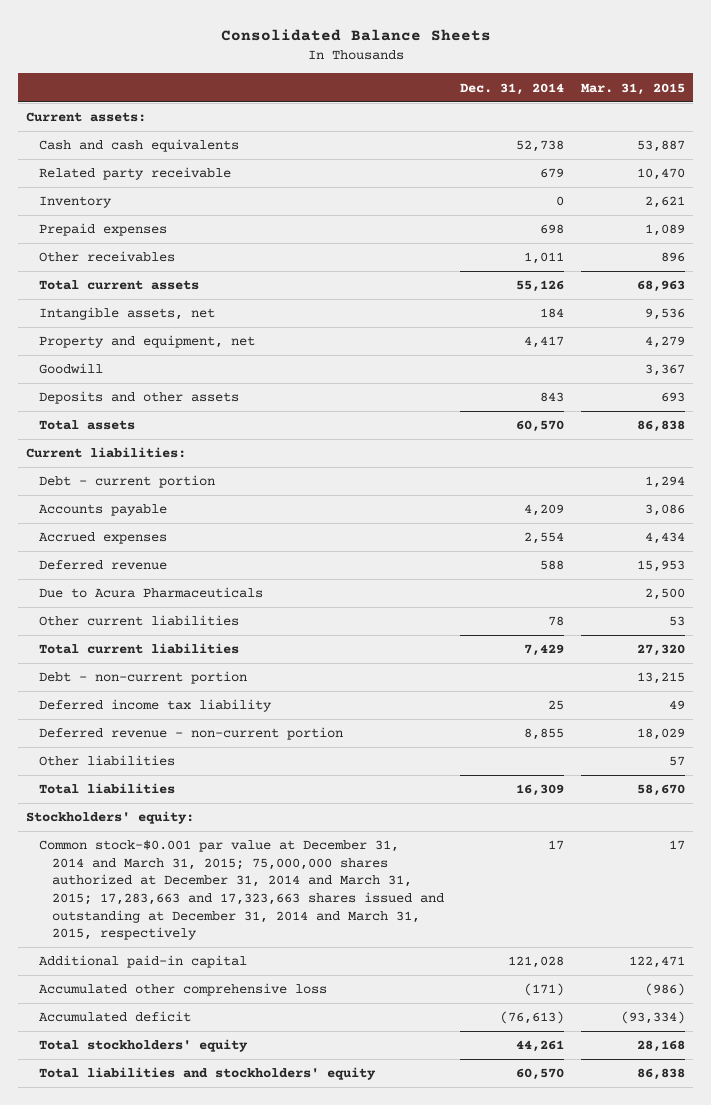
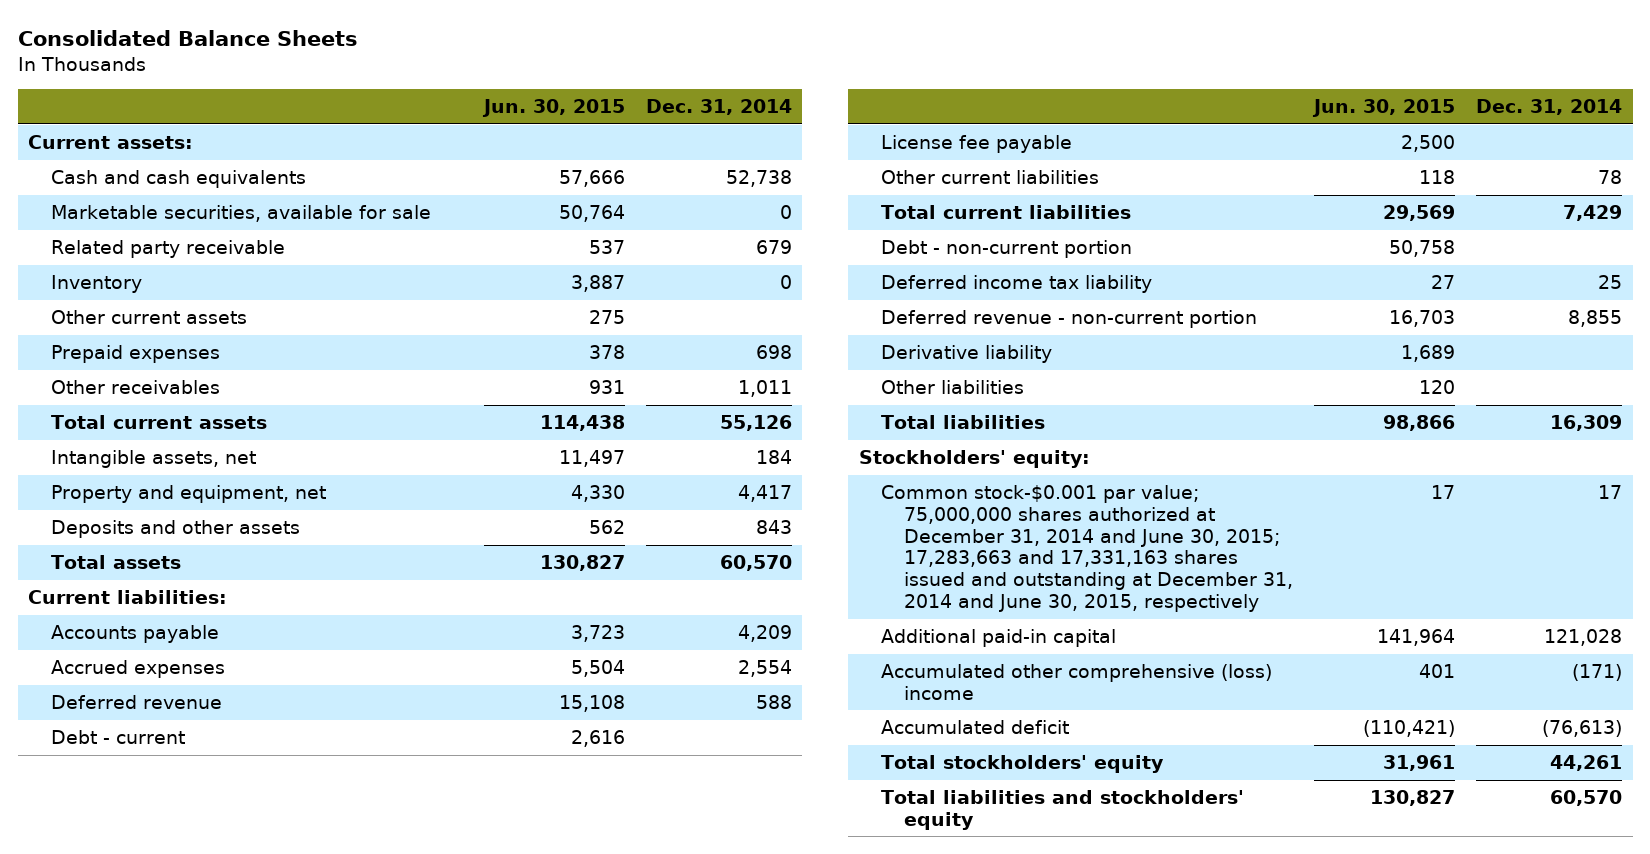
[580,82,685,95] Mar. 31, 2015 -> none
none -> [481,99,625,118] Jun. 30, 2015
none -> [50,204,431,222] Marketable securities, available for sale
none -> [50,309,247,324] Other current assets
[38,363,103,375] Goodwill -> none
[38,475,215,489] Debt - current portion -> none
none -> [50,729,185,744] Debt - current
[38,587,263,599] Due to Acura Pharmaceuticals -> [881,134,1073,153] License fee payable
none -> [881,344,1053,363] Derivative liability
[38,840,444,941] Common stock-$0.001 par value at December 31, 2014 and March 31, 2015; 75,000,000 shares authorized at December 31, 2014 and March 31, 2015; 17,283,663 and 17,323,663 shares issued and outstanding at December 31, 2014 and March 31, 2015, respectively -> [881,484,1293,612] Common stock-$0.001 par value; 75,000,000 shares authorized at December 31, 2014 and June 30, 2015; 17,283,663 and 17,331,163 shares issued and outstanding at December 31, 2014 and June 30, 2015, respectively
[38,983,327,997] Accumulated other comprehensive loss -> [881,663,1273,700] Accumulated other comprehensive (loss) income

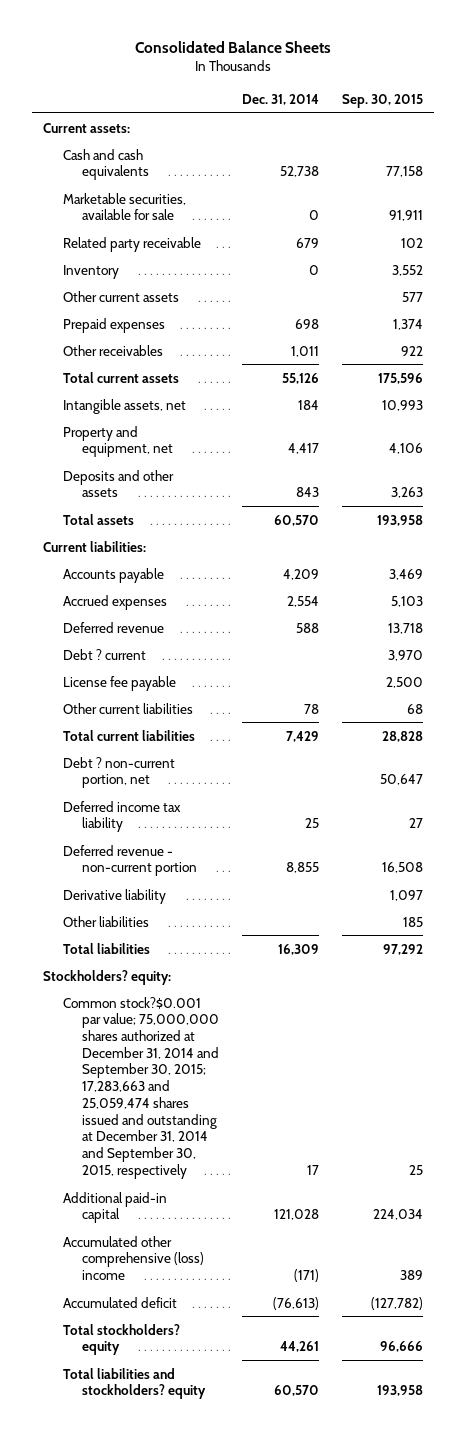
[481,99,625,118] Jun. 30, 2015 -> none
none -> [341,93,423,108] Sep. 30, 2015
[50,729,185,744] Debt - current -> [62,648,146,660] Debt ? current
[881,239,1133,258] Debt - non-current portion -> [62,756,175,789] Debt ? non-current portion, net
[858,449,1090,468] Stockholders' equity: -> [43,969,172,985] Stockholders? equity:
[881,484,1293,612] Common stock-$0.001 par value; 75,000,000 shares authorized at December 31, 2014 and June 30, 2015; 17,283,663 and 17,331,163 shares issued and outstanding at December 31, 2014 and June 30, 2015, respectively -> [62,996,220,1179] Common stock?$0.001 par value; 75,000,000 shares authorized at December 31, 2014 and September 30, 2015; 17,283,663 and 25,059,474 shares issued and outstanding at December 31, 2014 and September 30, 2015, respectively
[881,754,1165,773] Total stockholders' equity -> [62,1323,180,1356] Total stockholders? equity
[881,789,1245,830] Total liabilities and stockholders' equity -> [62,1367,207,1400] Total liabilities and stockholders? equity

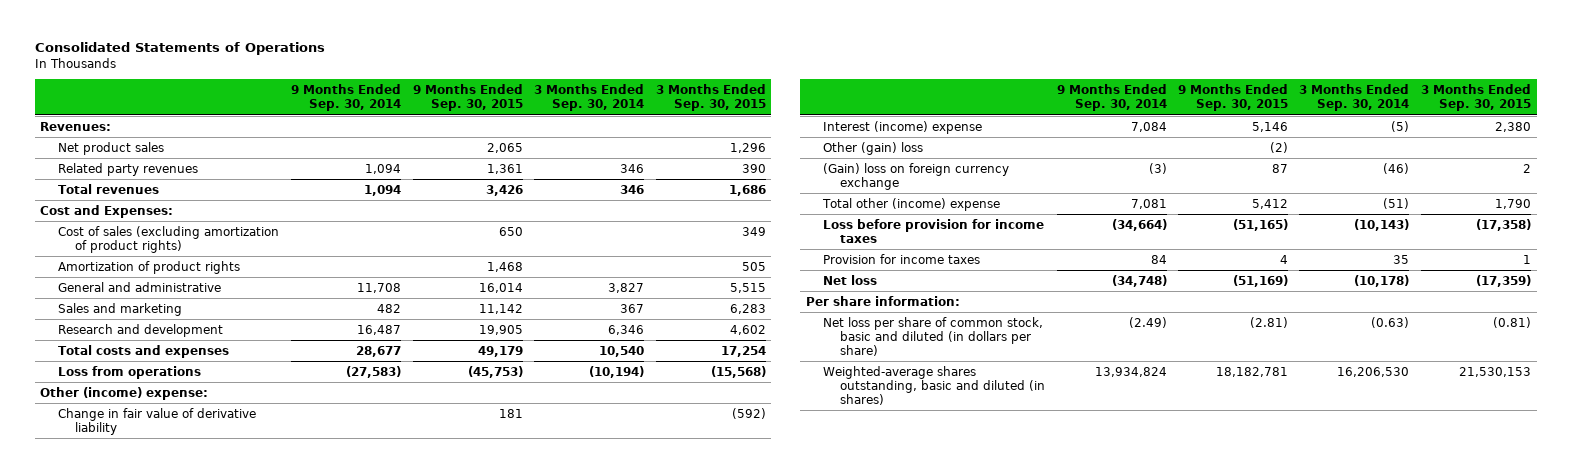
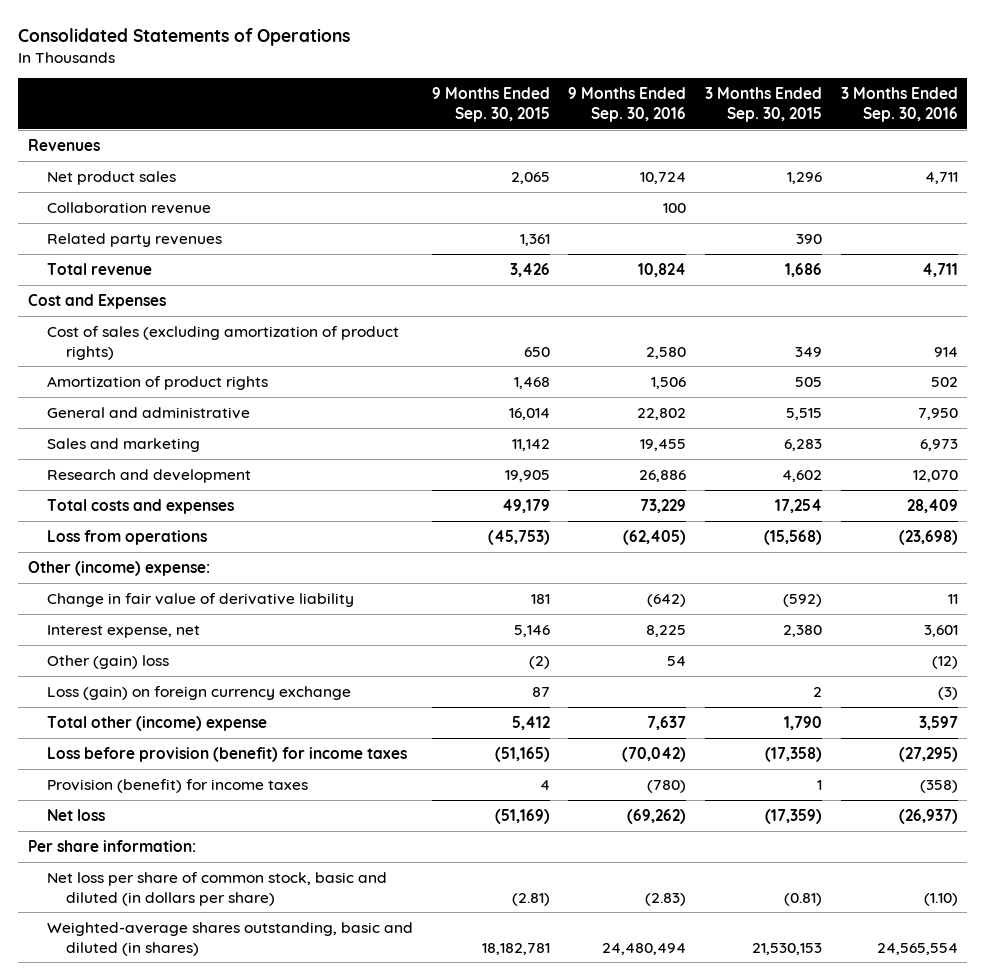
[291,84,402,112] 9 Months Ended Sep. 30, 2014 -> none
[534,84,645,112] 3 Months Ended Sep. 30, 2014 -> none
none -> [568,87,687,123] 9 Months Ended Sep. 30, 2016
none -> [840,87,958,123] 3 Months Ended Sep. 30, 2016
[40,121,112,131] Revenues: -> [27,138,100,151] Revenues
none -> [46,201,211,214] Collaboration revenue
[57,183,159,194] Total revenues -> [46,262,152,275] Total revenue
[40,204,174,218] Cost and Expenses: -> [27,293,166,309] Cost and Expenses
[822,120,982,134] Interest (income) expense -> [46,624,200,638] Interest expense, net
[822,162,1009,190] (Gain) loss on foreign currency exchange -> [46,685,351,700] Loss (gain) on foreign currency exchange
[822,218,1044,243] Loss before provision for income taxes -> [46,746,407,762] Loss before provision (benefit) for income taxes
[822,253,980,264] Provision for income taxes -> [46,778,308,793] Provision (benefit) for income taxes

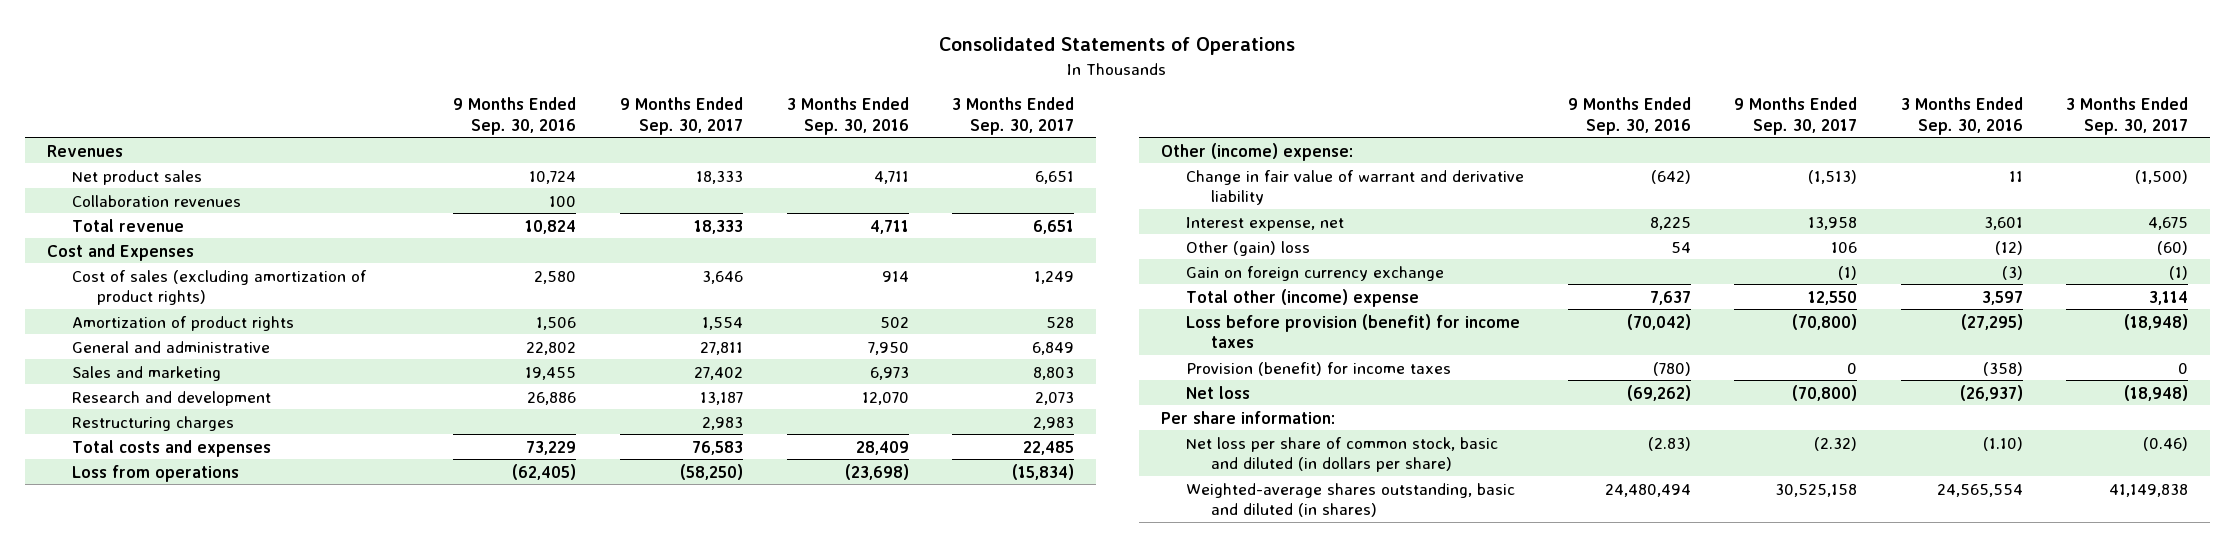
[431,87,550,123] 9 Months Ended Sep. 30, 2015 -> none
[704,87,822,123] 3 Months Ended Sep. 30, 2015 -> none
none -> [619,97,743,135] 9 Months Ended Sep. 30, 2017
none -> [952,97,1075,135] 3 Months Ended Sep. 30, 2017
[46,232,222,247] Related party revenues -> none
[46,201,211,214] Collaboration revenue -> [71,194,241,207] Collaboration revenues
none -> [71,415,234,431] Restructuring charges
[46,592,354,607] Change in fair value of derivative liability -> [1186,169,1525,205] Change in fair value of warrant and derivative liability
[46,685,351,700] Loss (gain) on foreign currency exchange -> [1186,265,1445,281] Gain on foreign currency exchange

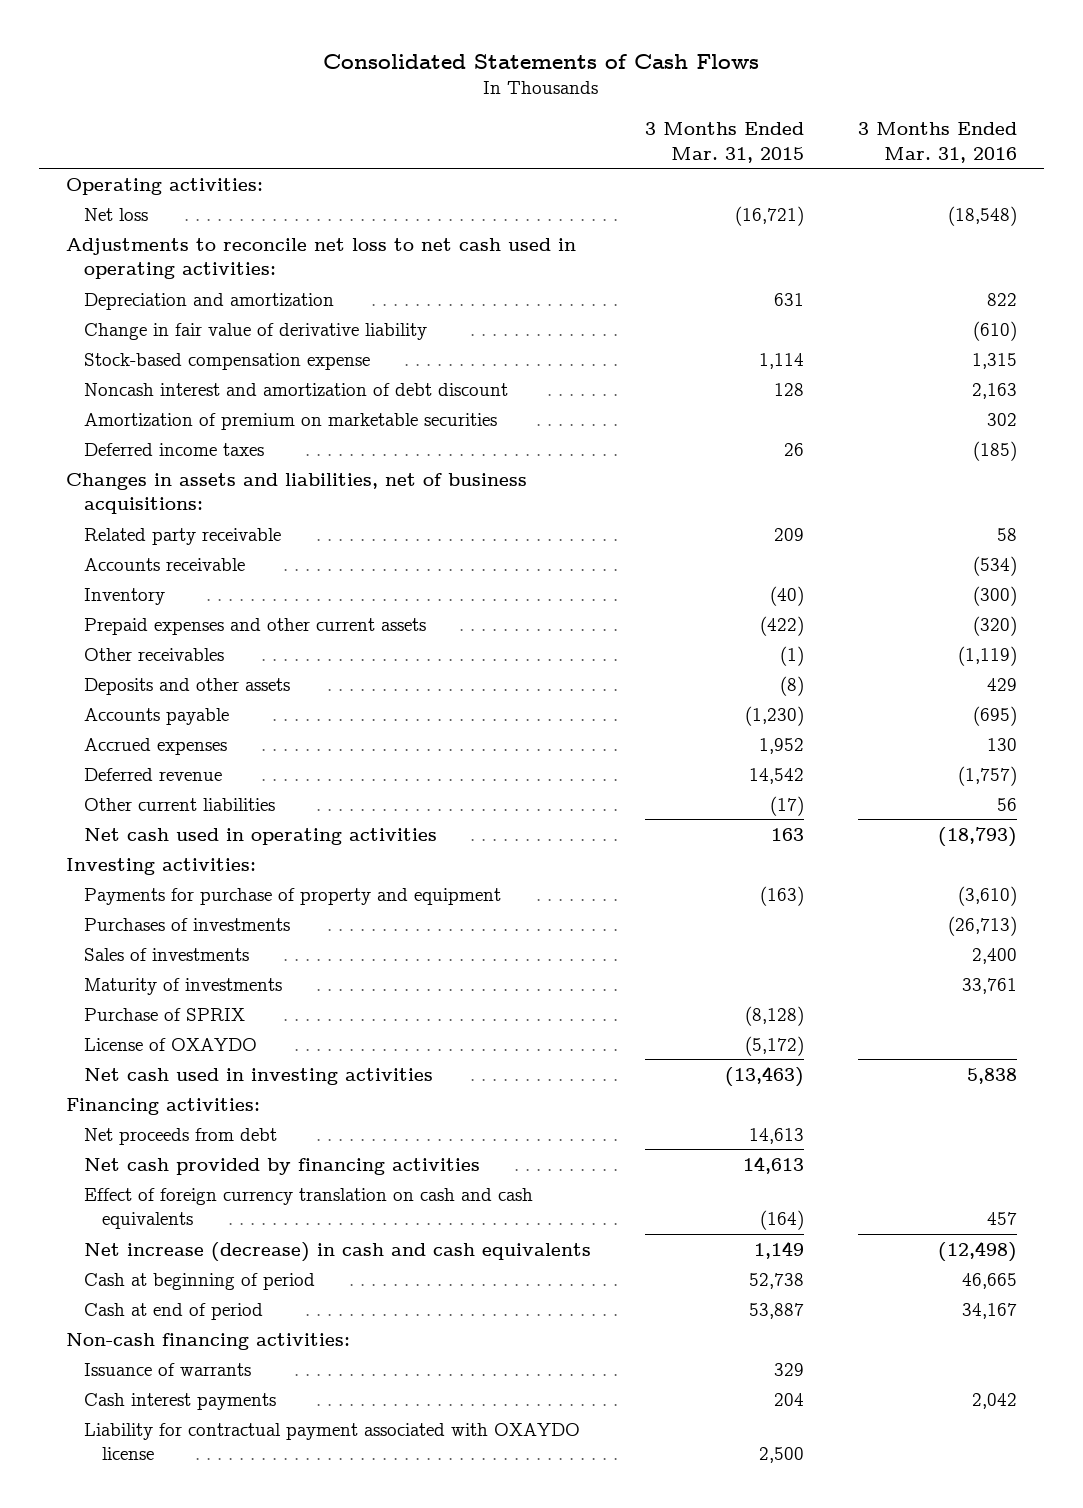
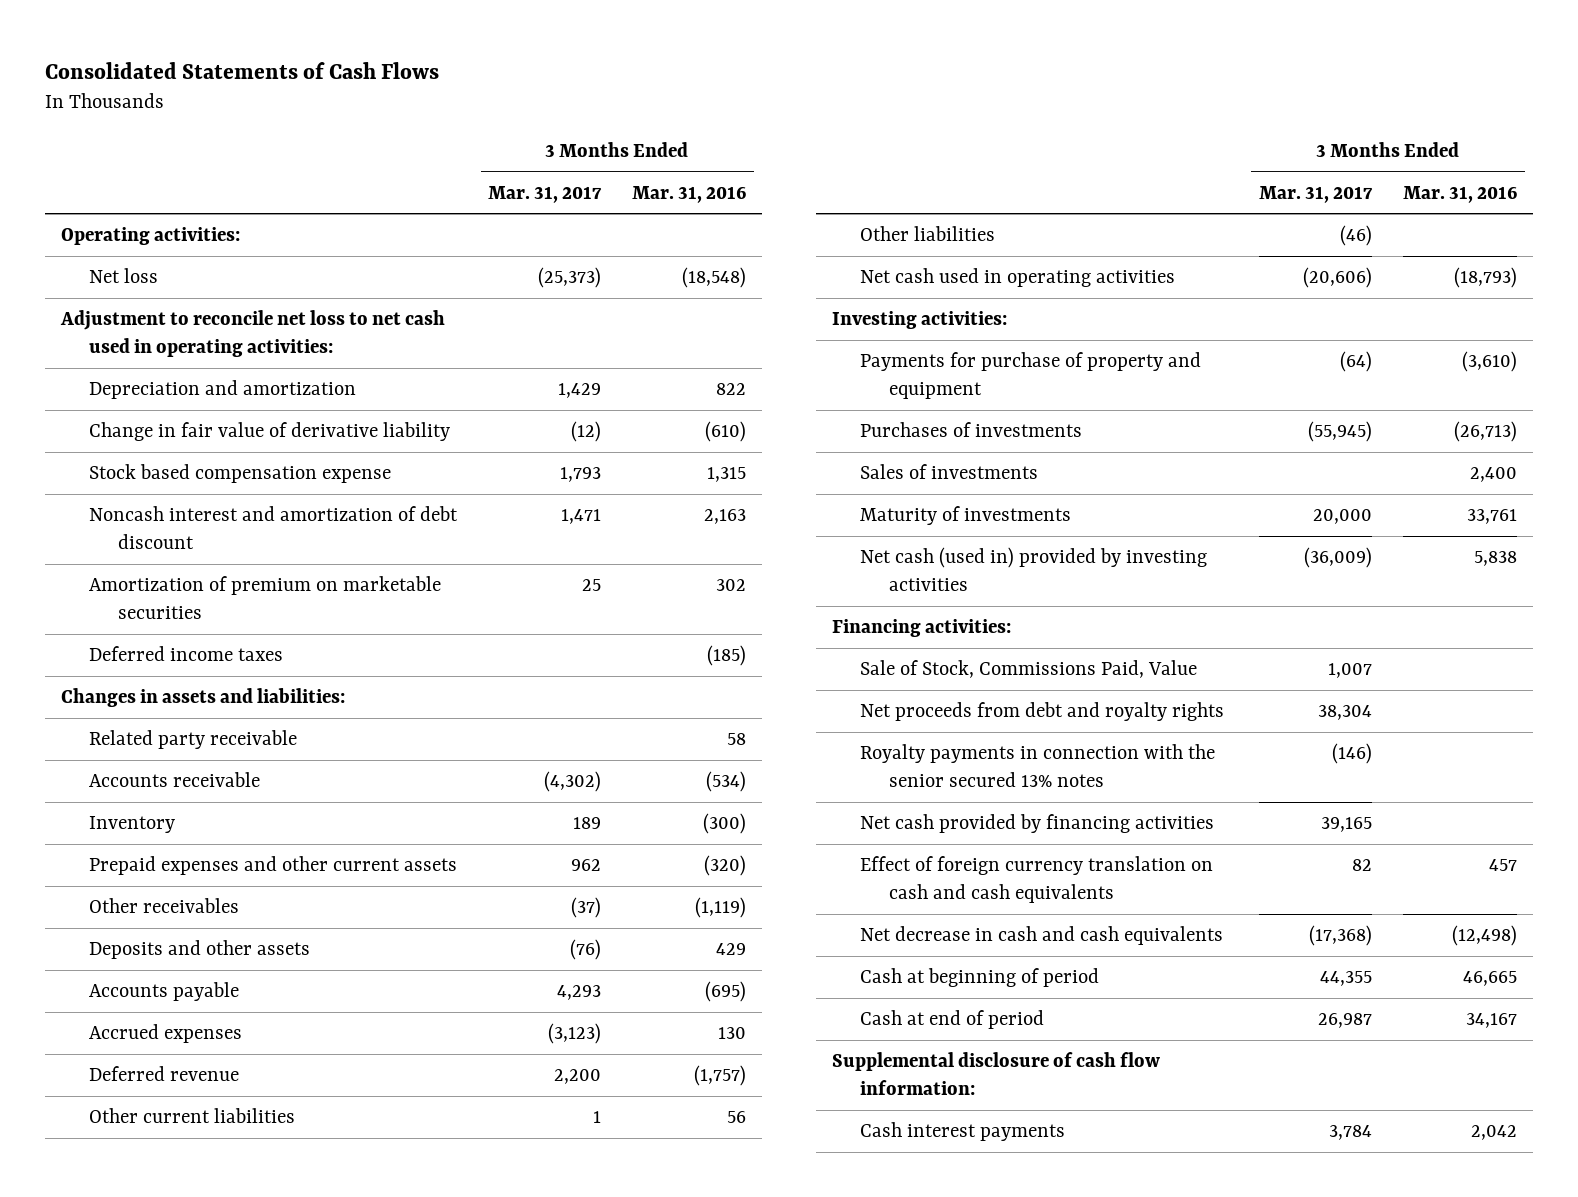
[645,122,805,163] 3 Months Ended Mar. 31, 2015 -> none
none -> [488,185,603,203] Mar. 31, 2017
[66,237,577,280] Adjustments to reconcile net loss to net cash used in operating activities: -> [59,310,445,357] Adjustment to reconcile net loss to net cash used in operating activities:
[84,352,371,370] Stock-based compensation expense -> [89,464,392,484] Stock based compensation expense
[66,472,528,515] Changes in assets and liabilities, net of business acquisitions: -> [60,688,345,708] Changes in assets and liabilities:
none -> [860,226,996,242] Other liabilities
[84,1007,246,1021] Purchase of SPRIX -> none
[84,1037,258,1051] License of OXAYDO -> none
[84,1067,434,1085] Net cash used in investing activities -> [860,547,1208,591] Net cash (used in) provided by investing activities
none -> [860,660,1198,679] Sale of Stock, Commissions Paid, Value
[84,1127,278,1145] Net proceeds from debt -> [860,702,1225,722] Net proceeds from debt and royalty rights
none -> [860,744,1216,787] Royalty payments in connection with the senior secured 13% notes
[84,1241,592,1262] Net increase (decrease) in cash and cash equivalents -> [860,926,1224,946] Net decrease in cash and cash equivalents
[66,1332,351,1350] Non-cash financing activities: -> none
[84,1362,252,1376] Issuance of warrants -> none
none -> [831,1052,1160,1095] Supplemental disclosure of cash flow information:
[84,1422,581,1461] Liability for contractual payment associated with OXAYDO license -> none

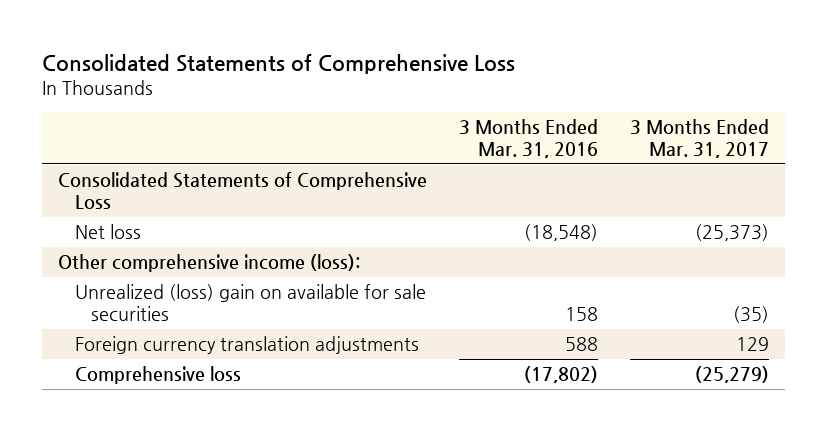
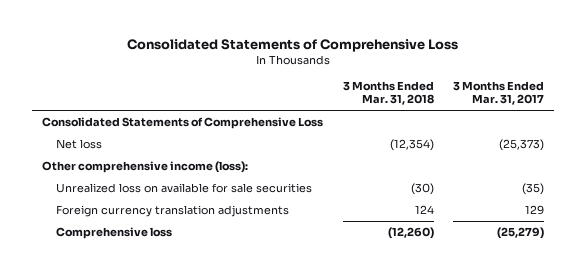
[459,118,599,158] 3 Months Ended Mar. 31, 2016 -> none
none -> [342,81,434,106] 3 Months Ended Mar. 31, 2018
[74,284,426,322] Unrealized (loss) gain on available for sale securities -> [56,182,313,193] Unrealized loss on available for sale securities

